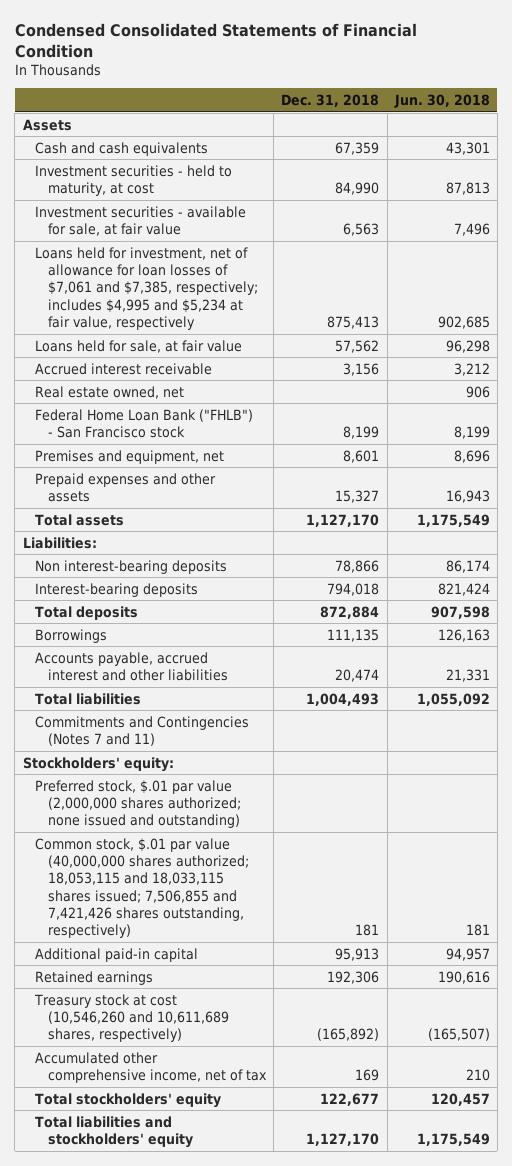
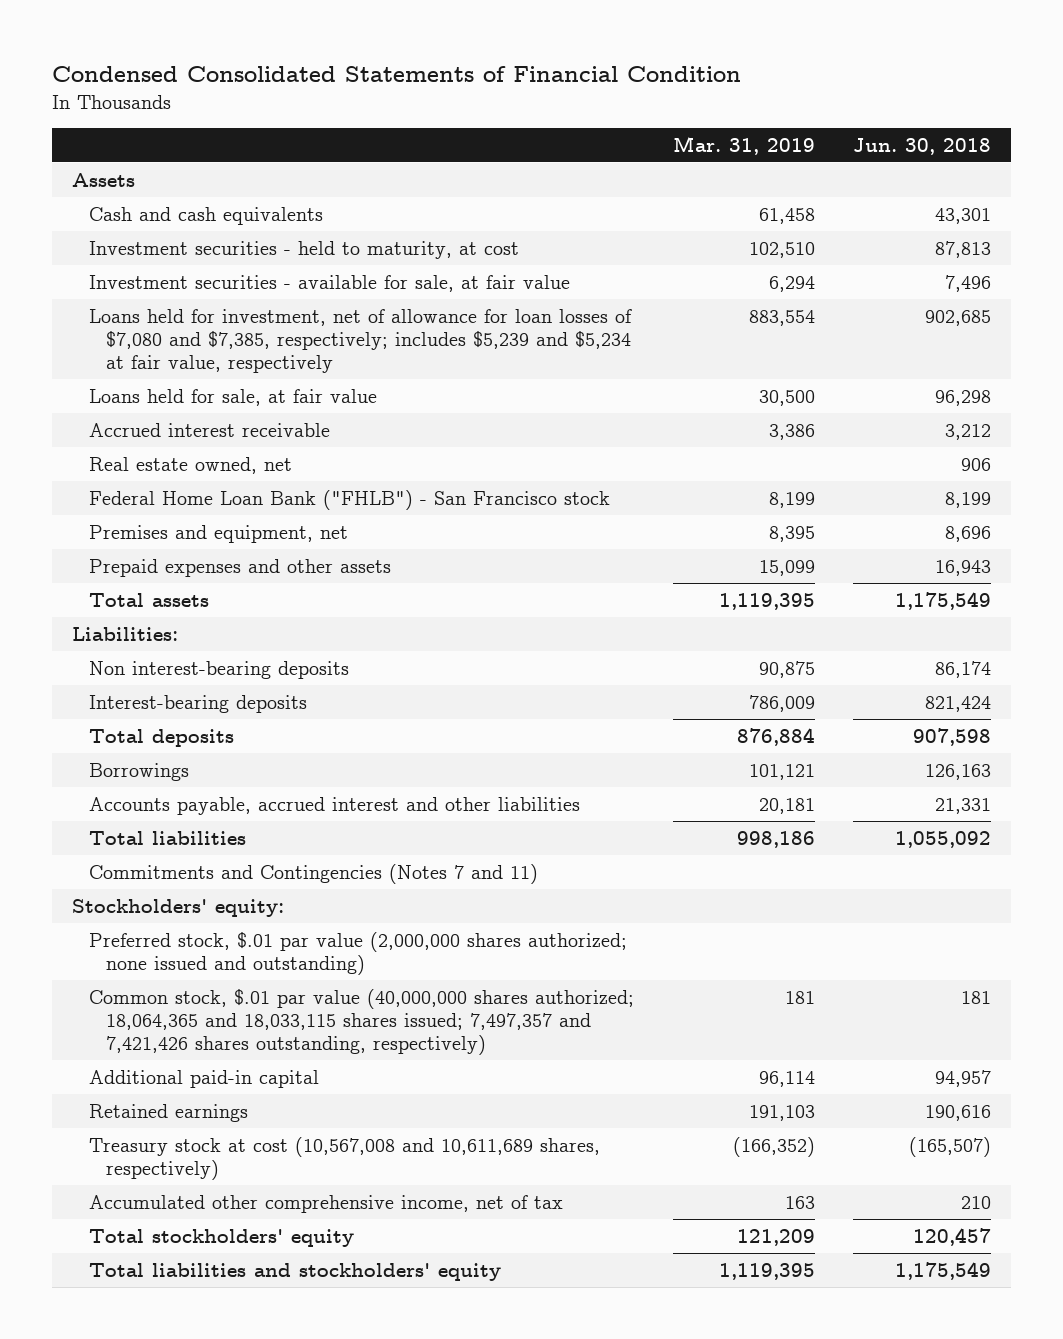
[281,93,380,107] Dec. 31, 2018 -> none
none -> [672,135,815,155] Mar. 31, 2019
[35,246,259,330] Loans held for investment, net of allowance for loan losses of $7,061 and $7,385, respectively; includes $4,995 and $5,234 at fair value, respectively -> [88,308,632,374] Loans held for investment, net of allowance for loan losses of $7,080 and $7,385, respectively; includes $5,239 and $5,234 at fair value, respectively
[35,837,250,939] Common stock, $.01 par value (40,000,000 shares authorized; 18,053,115 and 18,033,115 shares issued; 7,506,855 and 7,421,426 shares outstanding, respectively) -> [88,988,634,1056] Common stock, $.01 par value (40,000,000 shares authorized; 18,064,365 and 18,033,115 shares issued; 7,497,357 and 7,421,426 shares outstanding, respectively)
[34,993,230,1043] Treasury stock at cost (10,546,260 and 10,611,689 shares, respectively) -> [88,1136,600,1180] Treasury stock at cost (10,567,008 and 10,611,689 shares, respectively)

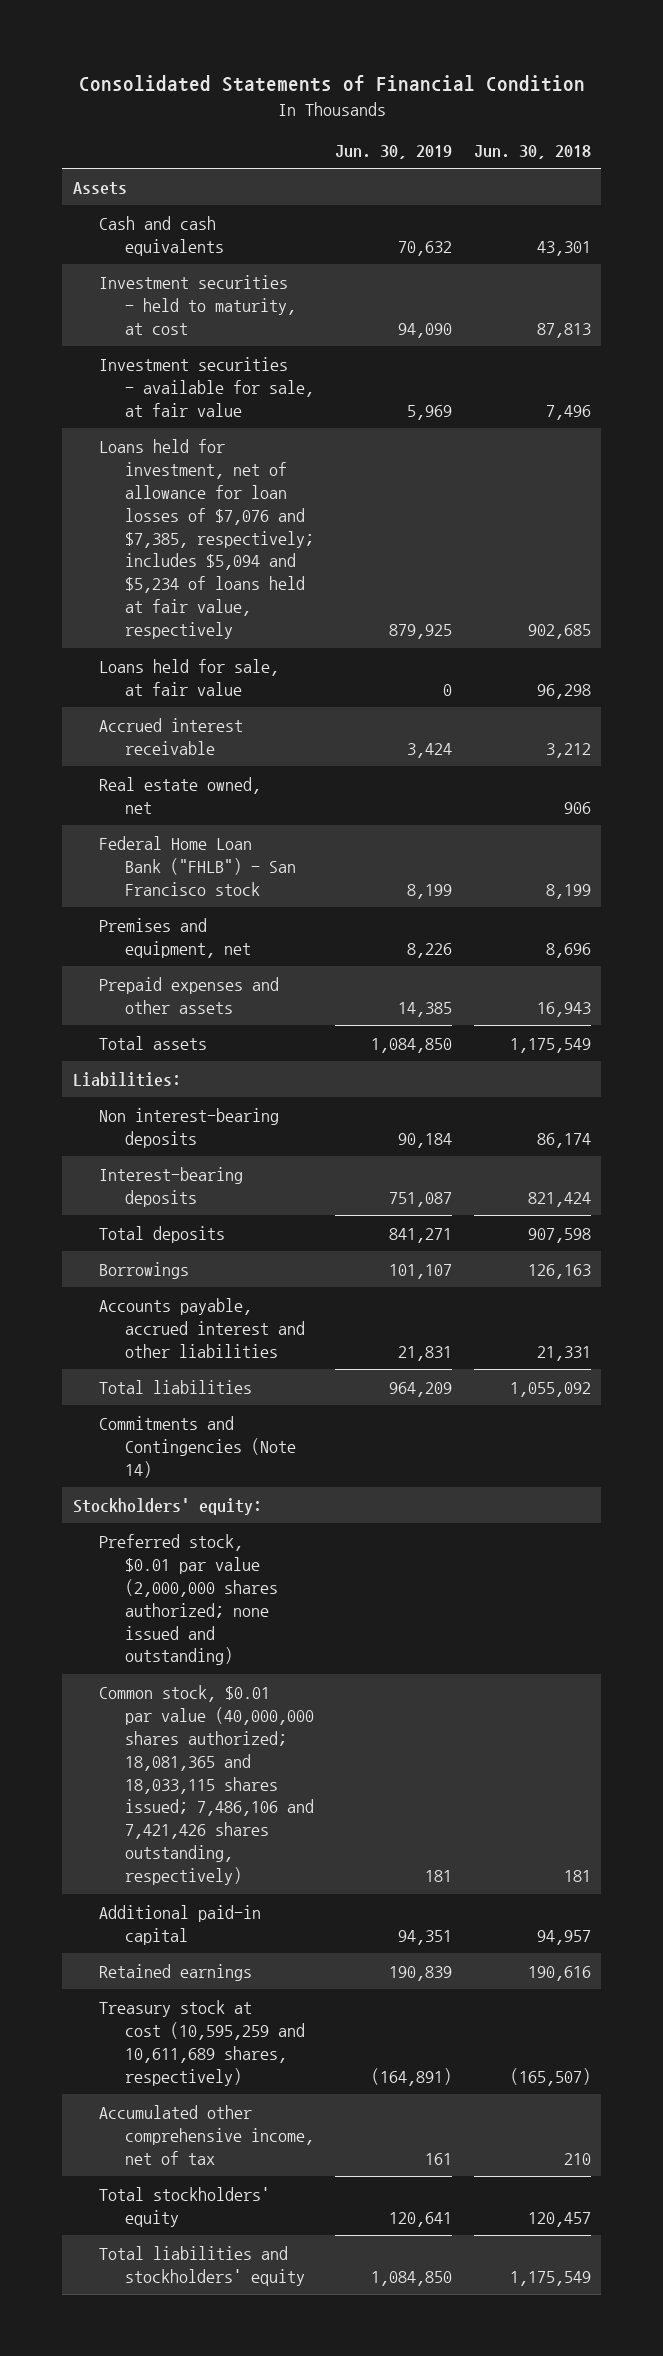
[52,66,742,83] Condensed Consolidated Statements of Financial Condition -> [78,75,585,93] Consolidated Statements of Financial Condition
[672,135,815,155] Mar. 31, 2019 -> none
none -> [335,145,453,160] Jun. 30, 2019
[88,308,632,374] Loans held for investment, net of allowance for loan losses of $7,080 and $7,385, respectively; includes $5,239 and $5,234 at fair value, respectively -> [98,438,314,640] Loans held for investment, net of allowance for loan losses of $7,076 and $7,385, respectively; includes $5,094 and $5,234 of loans held at fair value, respectively
[88,863,538,884] Commitments and Contingencies (Notes 7 and 11) -> [98,1415,296,1478] Commitments and Contingencies (Note 14)
[88,931,627,975] Preferred stock, $.01 par value (2,000,000 shares authorized; none issued and outstanding) -> [98,1533,278,1666] Preferred stock, $0.01 par value (2,000,000 shares authorized; none issued and outstanding)
[88,988,634,1056] Common stock, $.01 par value (40,000,000 shares authorized; 18,064,365 and 18,033,115 shares issued; 7,497,357 and 7,421,426 shares outstanding, respectively) -> [98,1684,314,1886] Common stock, $0.01 par value (40,000,000 shares authorized; 18,081,365 and 18,033,115 shares issued; 7,486,106 and 7,421,426 shares outstanding, respectively)
[88,1136,600,1180] Treasury stock at cost (10,567,008 and 10,611,689 shares, respectively) -> [98,1999,305,2086] Treasury stock at cost (10,595,259 and 10,611,689 shares, respectively)

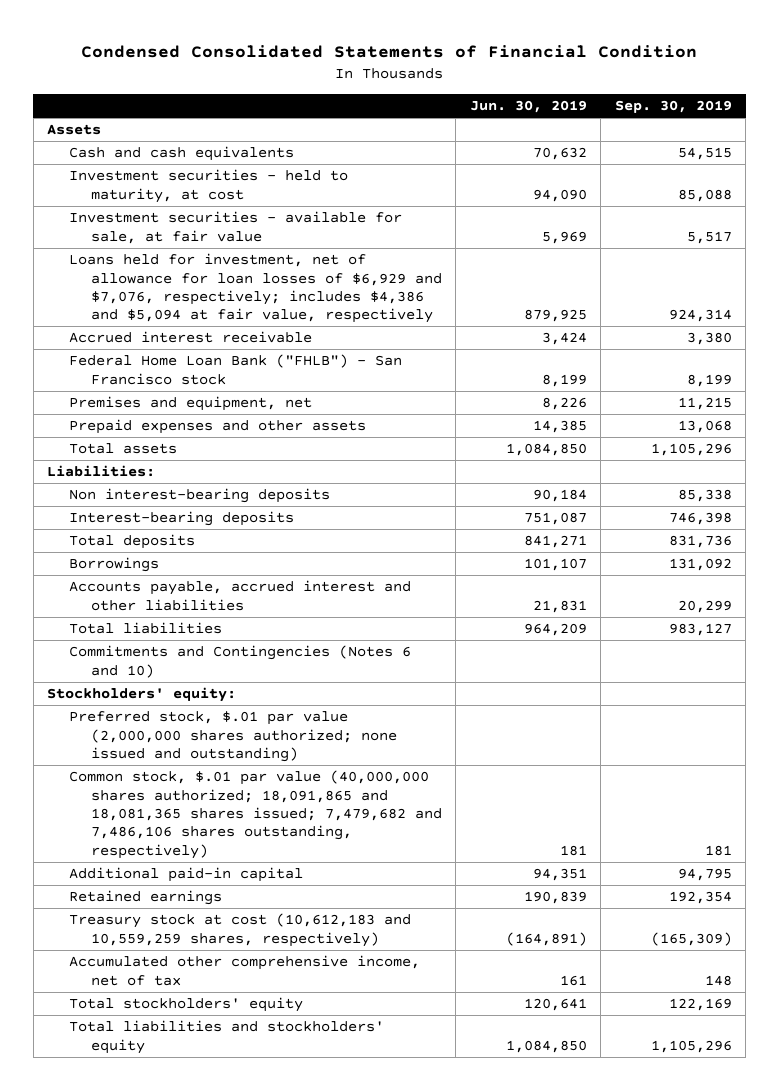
[78,75,585,93] Consolidated Statements of Financial Condition -> [81,45,698,59] Condensed Consolidated Statements of Financial Condition
[473,145,591,160] Jun. 30, 2018 -> none
none -> [614,100,732,114] Sep. 30, 2019
[98,658,279,696] Loans held for sale, at fair value -> none
[98,438,314,640] Loans held for investment, net of allowance for loan losses of $7,076 and $7,385, respectively; includes $5,094 and $5,234 of loans held at fair value, respectively -> [68,253,442,324] Loans held for investment, net of allowance for loan losses of $6,929 and $7,076, respectively; includes $4,386 and $5,094 at fair value, respectively
[98,776,261,814] Real estate owned, net -> none
[98,1415,296,1478] Commitments and Contingencies (Note 14) -> [68,645,411,678] Commitments and Contingencies (Notes 6 and 10)
[98,1533,278,1666] Preferred stock, $0.01 par value (2,000,000 shares authorized; none issued and outstanding) -> [68,711,397,762] Preferred stock, $.01 par value (2,000,000 shares authorized; none issued and outstanding)
[98,1684,314,1886] Common stock, $0.01 par value (40,000,000 shares authorized; 18,081,365 and 18,033,115 shares issued; 7,486,106 and 7,421,426 shares outstanding, respectively) -> [68,770,442,859] Common stock, $.01 par value (40,000,000 shares authorized; 18,091,865 and 18,081,365 shares issued; 7,479,682 and 7,486,106 shares outstanding, respectively)
[98,1999,305,2086] Treasury stock at cost (10,595,259 and 10,611,689 shares, respectively) -> [68,913,411,947] Treasury stock at cost (10,612,183 and 10,559,259 shares, respectively)

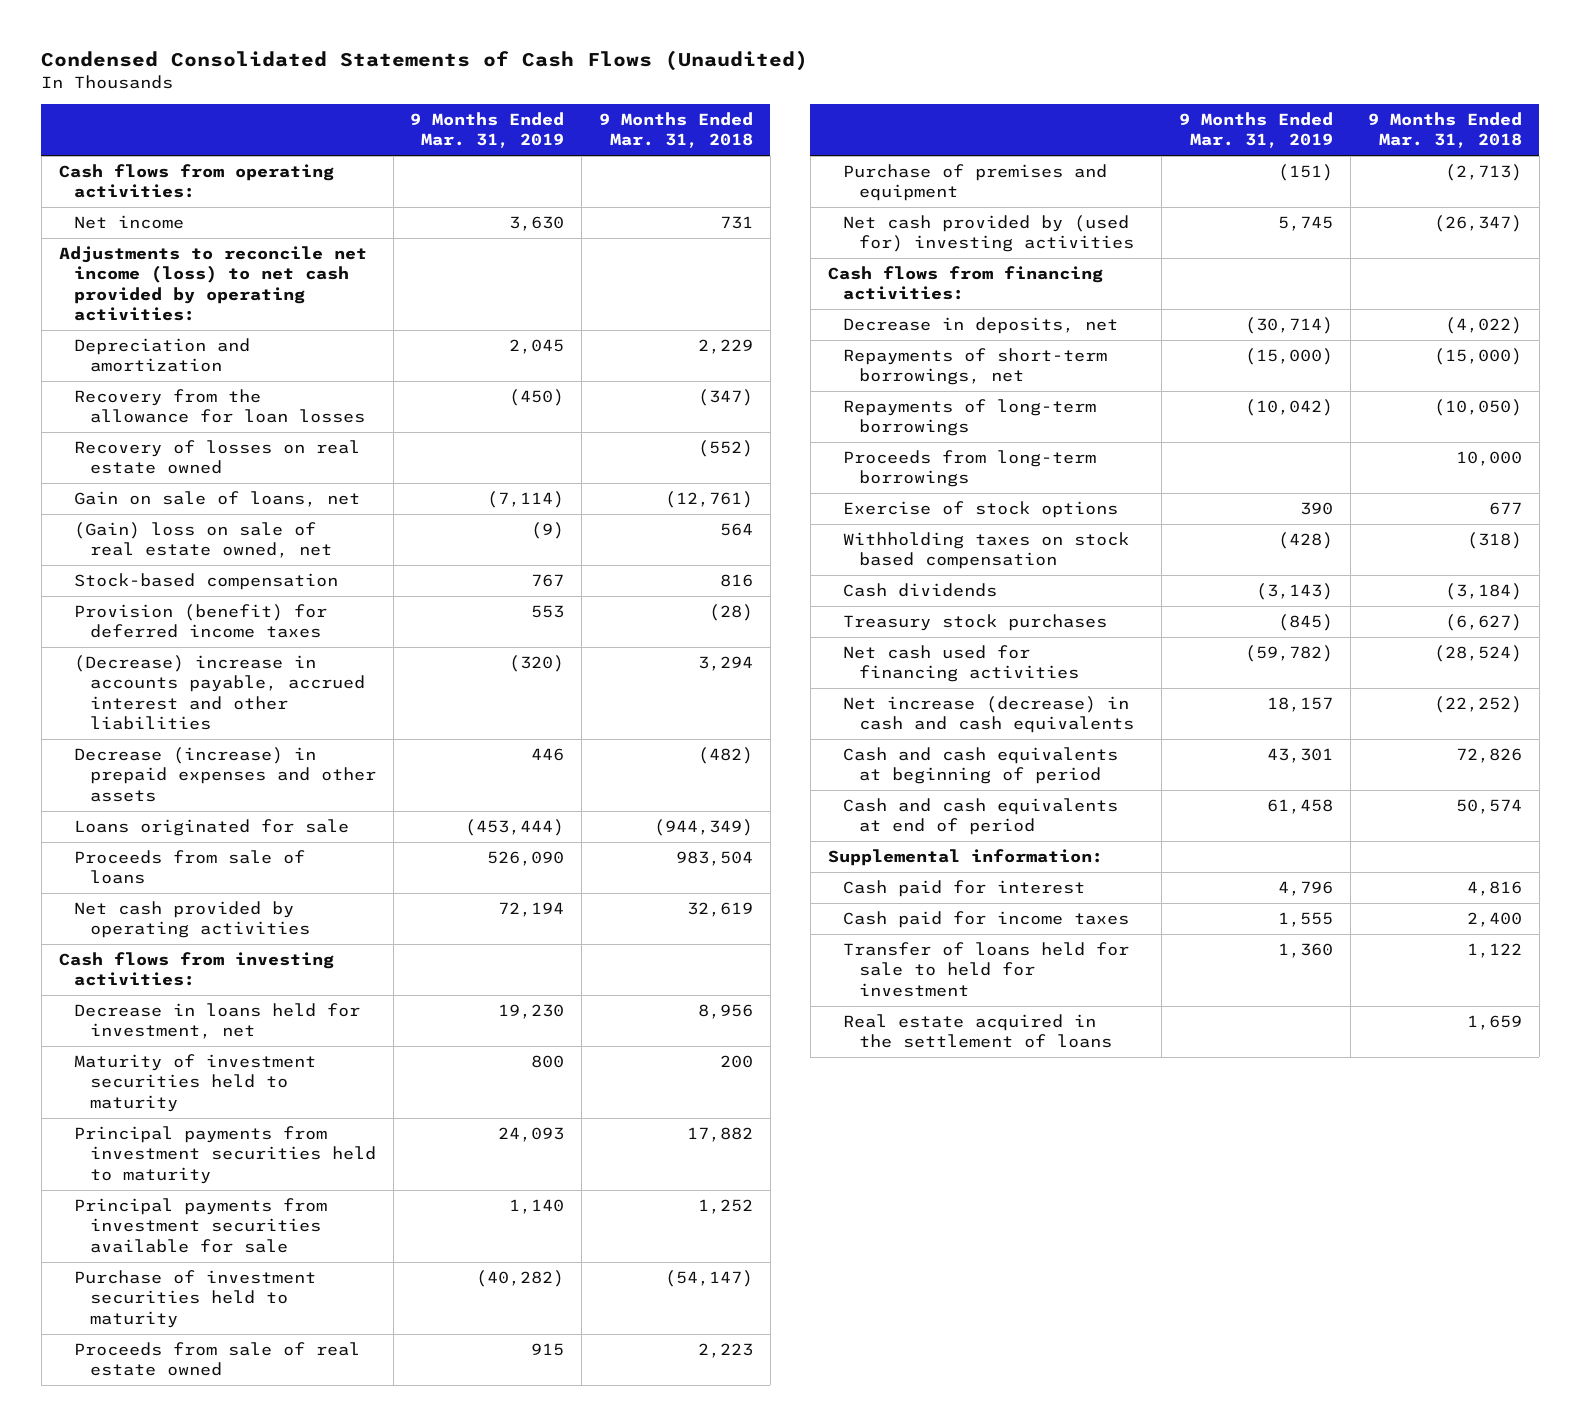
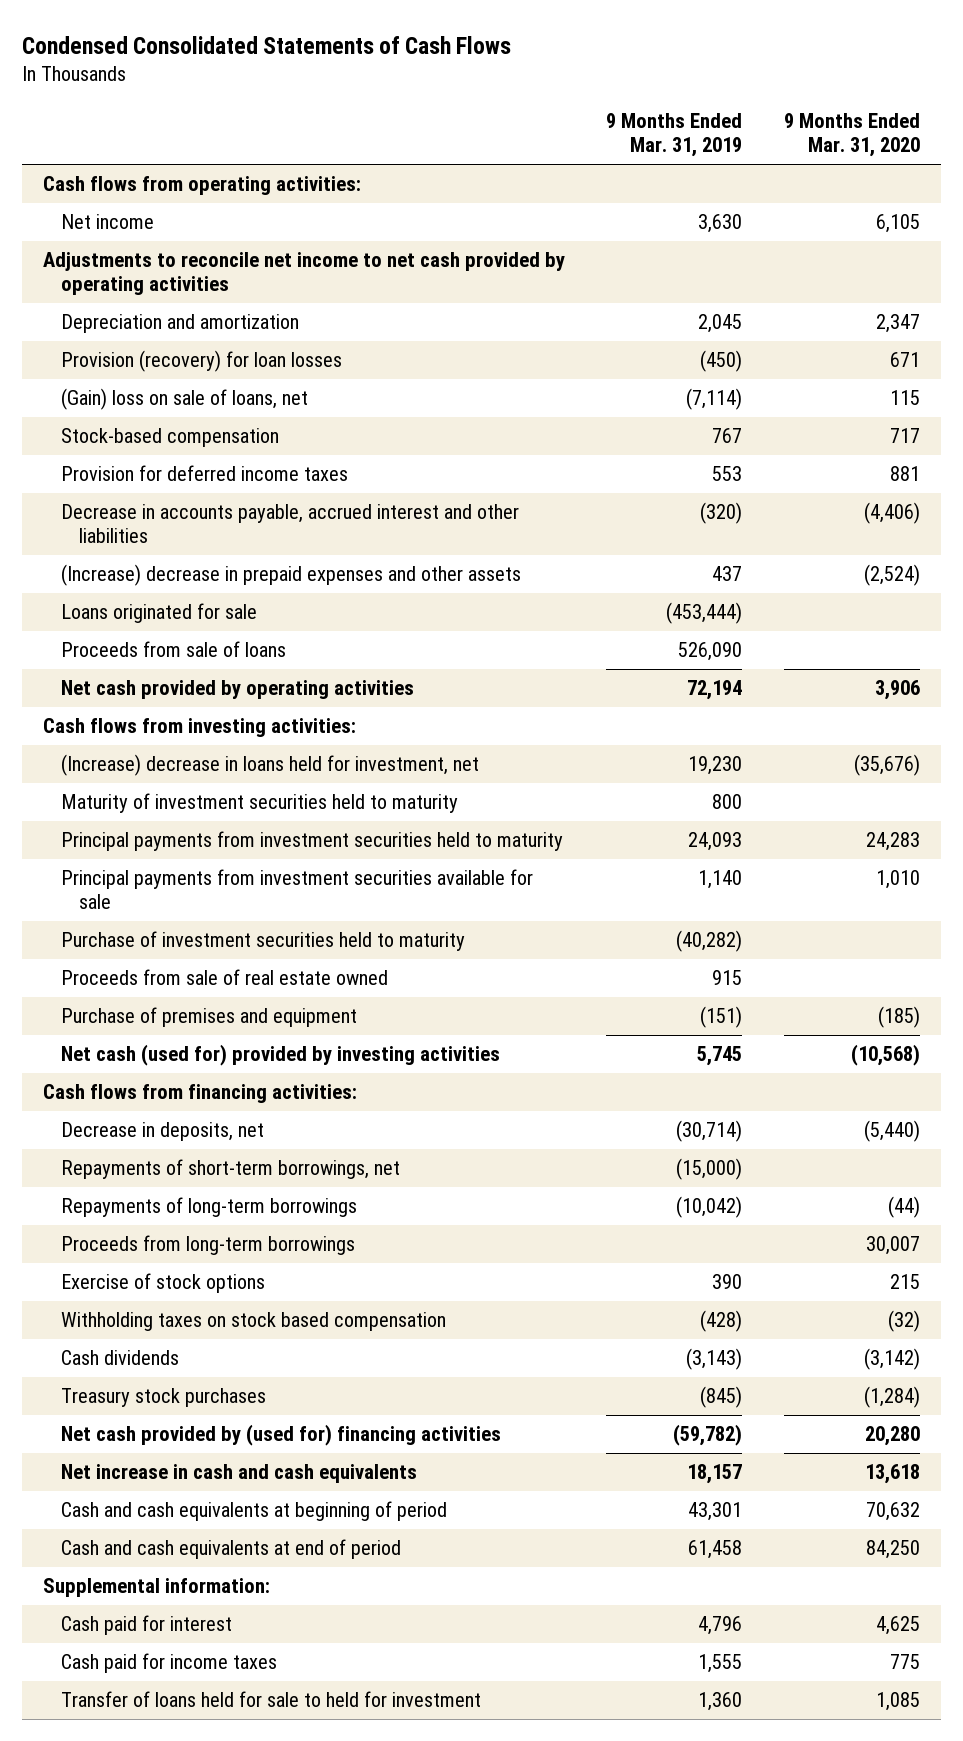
[41,50,809,72] Condensed Consolidated Statements of Cash Flows (Unaudited) -> [21,35,511,54] Condensed Consolidated Statements of Cash Flows
[599,111,754,149] 9 Months Ended Mar. 31, 2018 -> none
none -> [784,113,921,158] 9 Months Ended Mar. 31, 2020
[58,246,367,321] Adjustments to reconcile net income (loss) to net cash provided by operating activities: -> [42,252,565,296] Adjustments to reconcile net income to net cash provided by operating activities
[74,440,361,475] Recovery of losses on real estate owned -> none
[74,522,332,559] (Gain) loss on sale of real estate owned, net -> none
[74,389,365,424] Recovery from the allowance for loan losses -> [61,350,343,373] Provision (recovery) for loan losses
[74,491,361,508] Gain on sale of loans, net -> [61,388,309,411] (Gain) loss on sale of loans, net
[74,604,328,639] Provision (benefit) for deferred income taxes -> [61,465,349,482] Provision for deferred income taxes
[74,655,365,730] (Decrease) increase in accounts payable, accrued interest and other liabilities -> [61,504,520,544] Decrease in accounts payable, accrued interest and other liabilities
[74,747,376,802] Decrease (increase) in prepaid expenses and other assets -> [61,564,522,587] (Increase) decrease in prepaid expenses and other assets
[531,748,565,762] 446 -> [712,566,743,582] 437
[74,1003,361,1040] Decrease in loans held for investment, net -> [61,754,480,777] (Increase) decrease in loans held for investment, net
[843,215,1134,253] Net cash provided by (used for) investing activities -> [61,1044,501,1067] Net cash (used for) provided by investing activities
[843,645,1079,683] Net cash used for financing activities -> [61,1424,502,1447] Net cash provided by (used for) financing activities
[843,696,1134,734] Net increase (decrease) in cash and cash equivalents -> [61,1464,418,1484] Net increase in cash and cash equivalents
[843,1014,1112,1049] Real estate acquired in the settlement of loans -> none

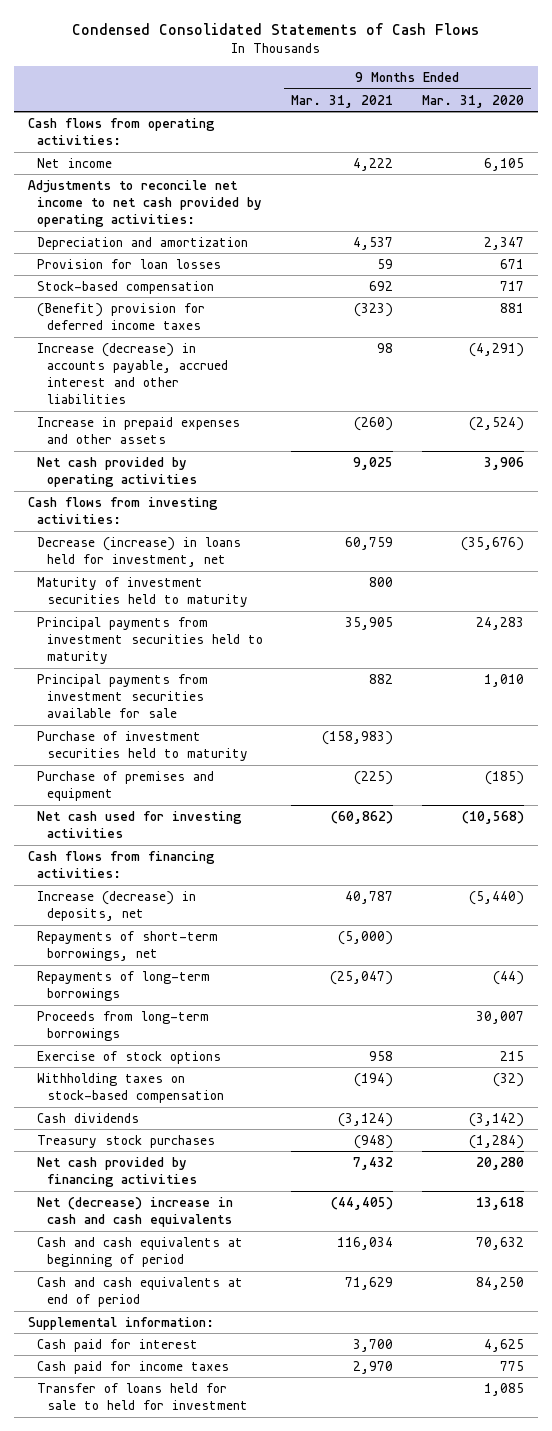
[606,113,743,158] 9 Months Ended Mar. 31, 2019 -> none
none -> [291,94,394,108] Mar. 31, 2021
[42,252,565,296] Adjustments to reconcile net income to net cash provided by operating activities -> [28,179,263,228] Adjustments to reconcile net income to net cash provided by operating activities:
[61,388,309,411] (Gain) loss on sale of loans, net -> none
[61,350,343,373] Provision (recovery) for loan losses -> [37,258,222,269] Provision for loan losses
[61,603,258,624] Loans originated for sale -> none
[61,641,287,658] Proceeds from sale of loans -> none
[61,465,349,482] Provision for deferred income taxes -> [37,302,206,330] (Benefit) provision for deferred income taxes
[61,504,520,544] Decrease in accounts payable, accrued interest and other liabilities -> [37,342,228,405] Increase (decrease) in accounts payable, accrued interest and other liabilities
[864,502,921,525] (4,406) -> [468,342,524,357] (4,291)
[61,564,522,587] (Increase) decrease in prepaid expenses and other assets -> [37,416,241,444] Increase in prepaid expenses and other assets
[61,754,480,777] (Increase) decrease in loans held for investment, net -> [37,536,242,567] Decrease (increase) in loans held for investment, net
[61,969,389,986] Proceeds from sale of real estate owned -> none
[61,1044,501,1067] Net cash (used for) provided by investing activities -> [37,810,243,838] Net cash used for investing activities
[61,1122,265,1142] Decrease in deposits, net -> [37,890,197,921] Increase (decrease) in deposits, net
[61,1312,447,1332] Withholding taxes on stock based compensation -> [37,1072,224,1103] Withholding taxes on stock-based compensation
[61,1424,502,1447] Net cash provided by (used for) financing activities -> [37,1156,197,1187] Net cash provided by financing activities
[61,1464,418,1484] Net increase in cash and cash equivalents -> [37,1196,234,1227] Net (decrease) increase in cash and cash equivalents

